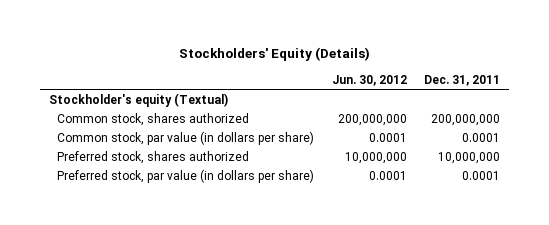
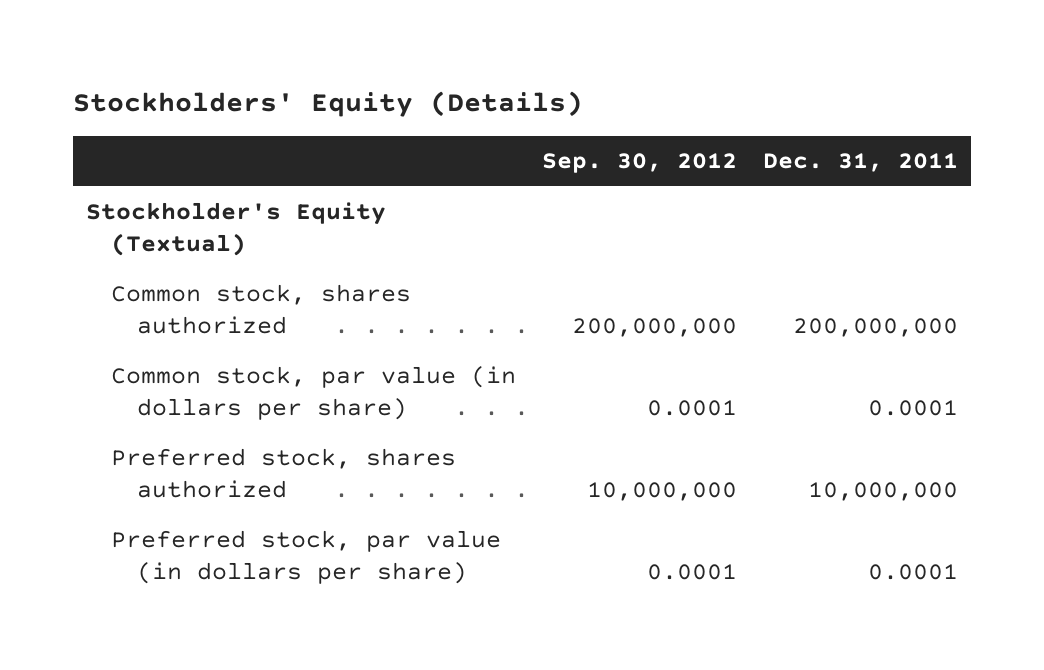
[331,74,407,86] Jun. 30, 2012 -> none
none -> [542,153,738,174] Sep. 30, 2012
[48,92,228,107] Stockholder's equity (Textual) -> [85,202,386,257] Stockholder's Equity (Textual)

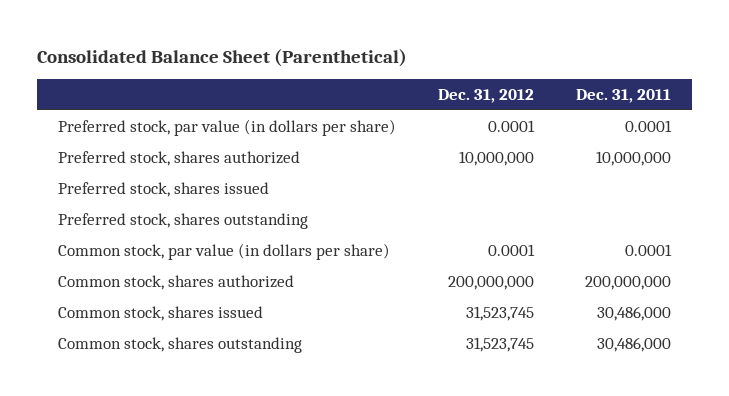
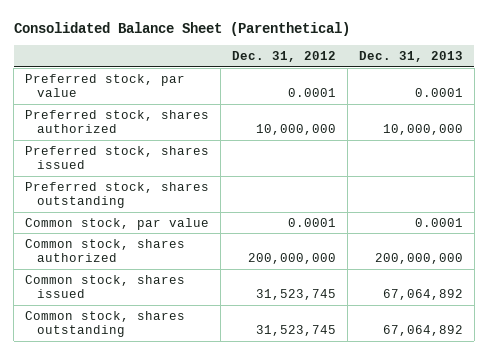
[576,89,672,104] Dec. 31, 2011 -> none
none -> [358,51,463,63] Dec. 31, 2013
[57,118,396,136] Preferred stock, par value (in dollars per share) -> [25,73,186,97] Preferred stock, par value
[57,242,390,260] Common stock, par value (in dollars per share) -> [25,217,210,230] Common stock, par value

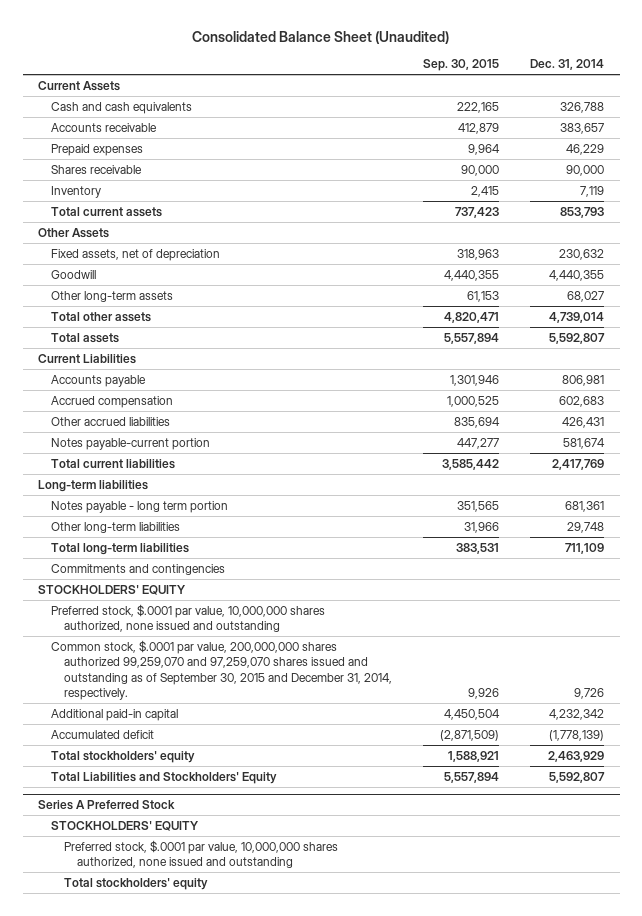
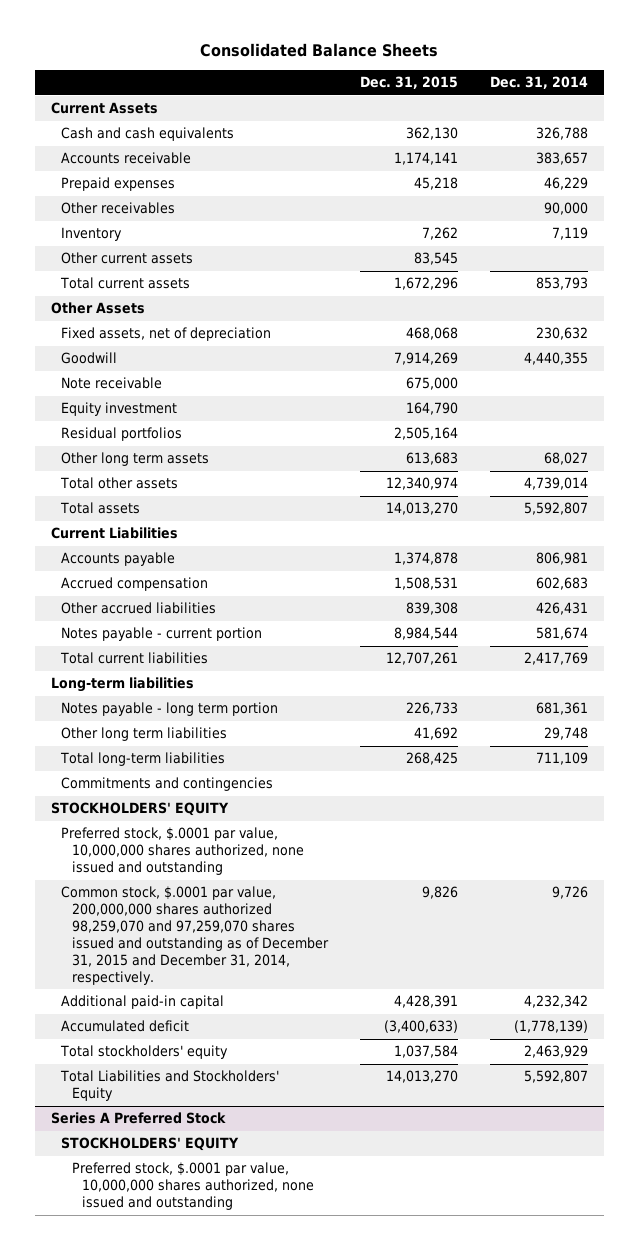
[192,30,450,44] Consolidated Balance Sheet (Unaudited) -> [200,42,439,57] Consolidated Balance Sheets
[422,59,499,72] Sep. 30, 2015 -> none
none -> [359,76,458,90] Dec. 31, 2015
[50,164,142,174] Shares receivable -> none
none -> [61,202,176,215] Other receivables
none -> [61,252,194,265] Other current assets
none -> [61,377,163,390] Note receivable
none -> [61,402,178,417] Equity investment
none -> [61,427,183,442] Residual portfolios
[50,290,173,302] Other long-term assets -> [61,452,210,467] Other long term assets
[50,437,210,450] Notes payable-current portion -> [61,627,263,642] Notes payable - current portion
[50,521,180,533] Other long-term liabilities -> [61,727,228,742] Other long term liabilities
[50,639,392,701] Common stock, $.0001 par value, 200,000,000 shares authorized 99,259,070 and 97,259,070 shares issued and outstanding as of September 30, 2015 and December 31, 2014, respectively. -> [61,886,329,985] Common stock, $.0001 par value, 200,000,000 shares authorized 98,259,070 and 97,259,070 shares issued and outstanding as of December 31, 2015 and December 31, 2014, respectively.
[63,877,208,890] Total stockholders' equity -> none

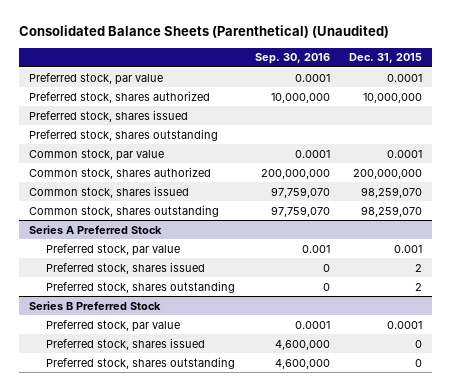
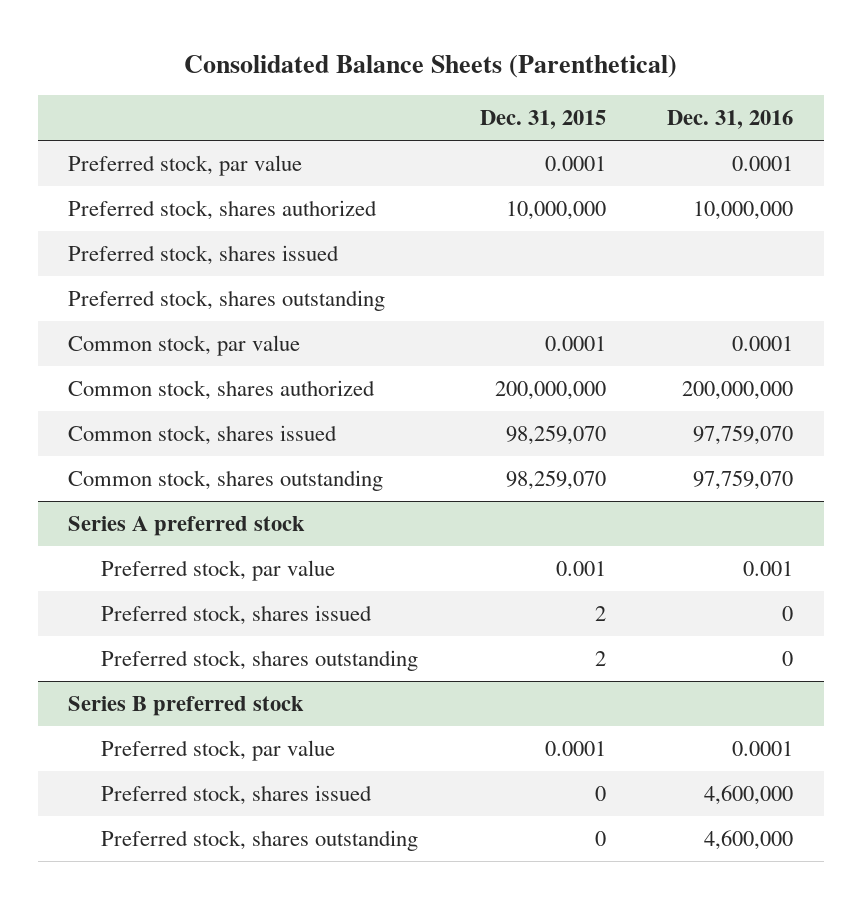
[18,25,389,39] Consolidated Balance Sheets (Parenthetical) (Unaudited) -> [183,54,677,78] Consolidated Balance Sheets (Parenthetical)
[254,53,330,65] Sep. 30, 2016 -> none
none -> [667,109,794,129] Dec. 31, 2016
[28,224,162,234] Series A Preferred Stock -> [68,515,306,536] Series A preferred stock
[28,300,161,310] Series B Preferred Stock -> [68,695,305,716] Series B preferred stock

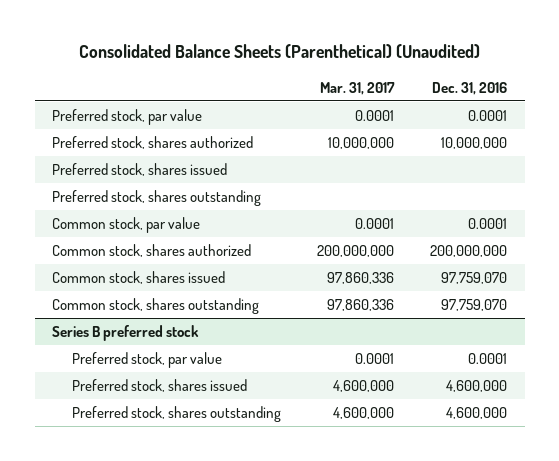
[183,54,677,78] Consolidated Balance Sheets (Parenthetical) -> [78,44,480,59] Consolidated Balance Sheets (Parenthetical) (Unaudited)
[479,109,606,129] Dec. 31, 2015 -> none
none -> [320,81,396,95] Mar. 31, 2017
[68,515,306,536] Series A preferred stock -> none
[101,559,336,581] Preferred stock, par value -> none
[101,604,373,625] Preferred stock, shares issued -> none
[101,649,419,671] Preferred stock, shares outstanding -> none

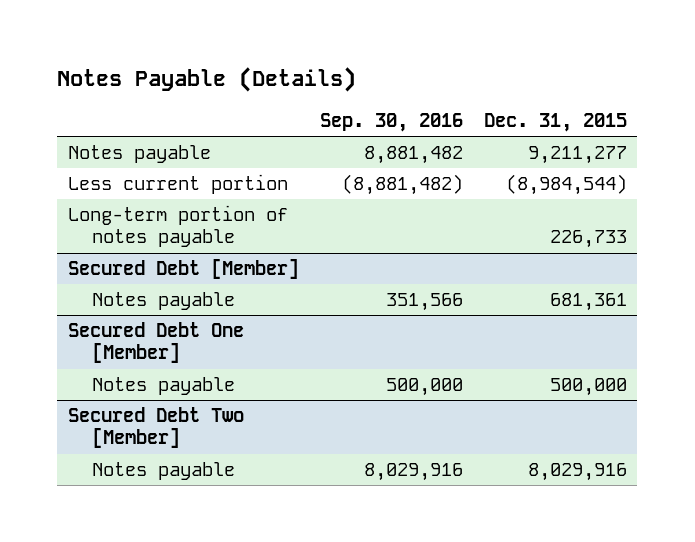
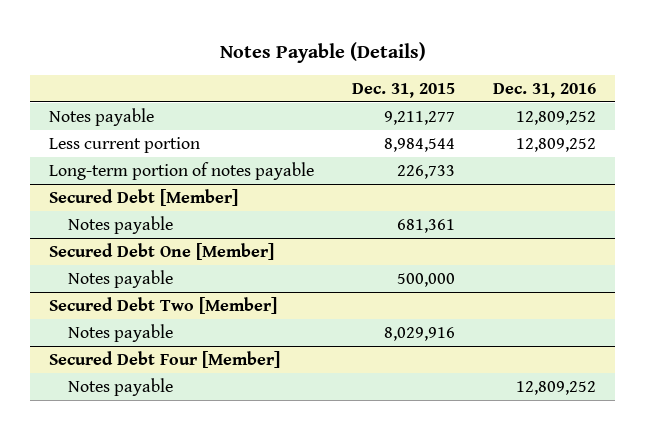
[319,112,463,132] Sep. 30, 2016 -> none
none -> [493,82,597,98] Dec. 31, 2016
[505,174,627,196] (8,984,544) -> [384,137,456,152] 8,984,544
none -> [49,350,281,368] Secured Debt Four [Member]
none -> [67,377,173,396] Notes payable

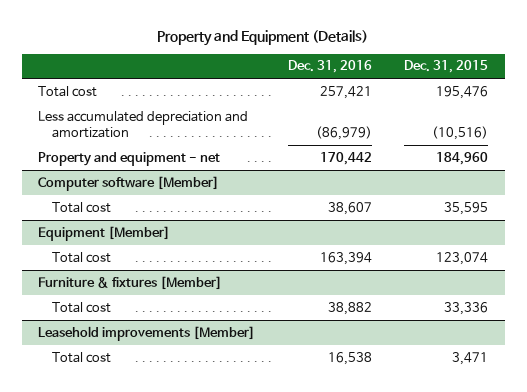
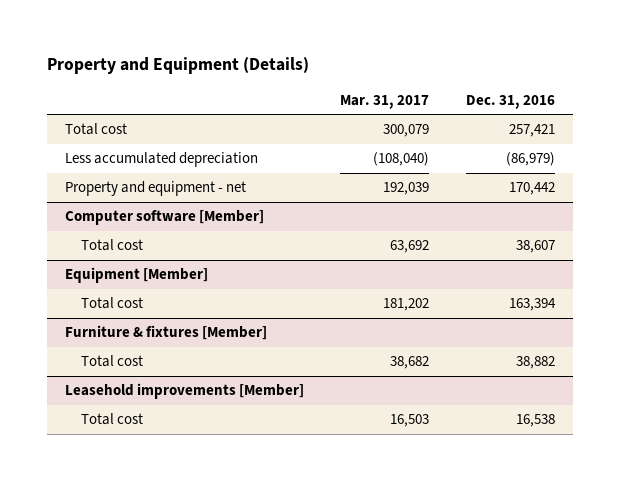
[404,60,489,74] Dec. 31, 2015 -> none
none -> [340,94,430,109] Mar. 31, 2017
[38,110,249,138] Less accumulated depreciation and amortization -> [65,152,259,168] Less accumulated depreciation

